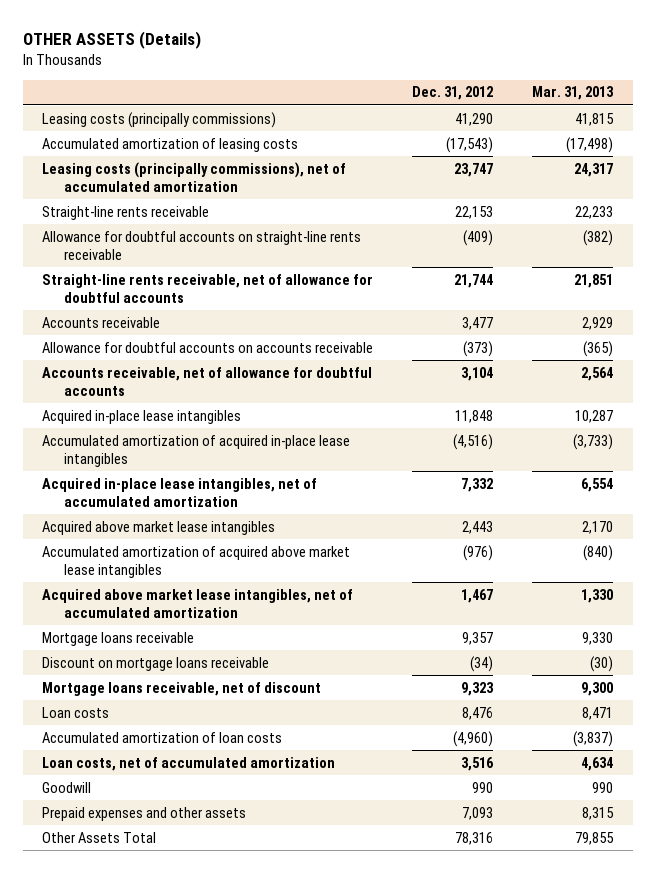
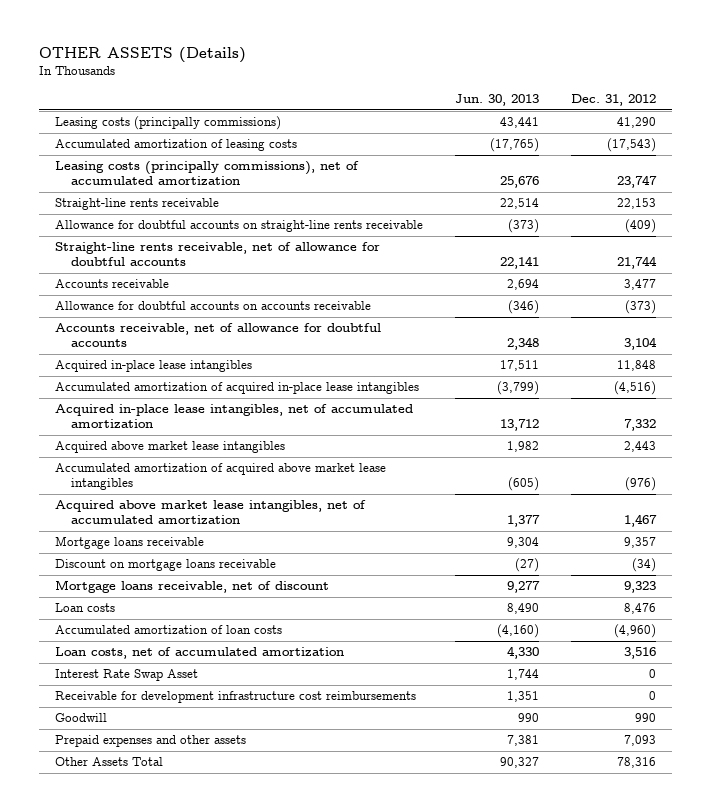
[532,86,615,101] Mar. 31, 2013 -> none
none -> [454,94,539,107] Jun. 30, 2013
none -> [54,669,198,682] Interest Rate Swap Asset
none -> [54,691,416,704] Receivable for development infrastructure cost reimbursements

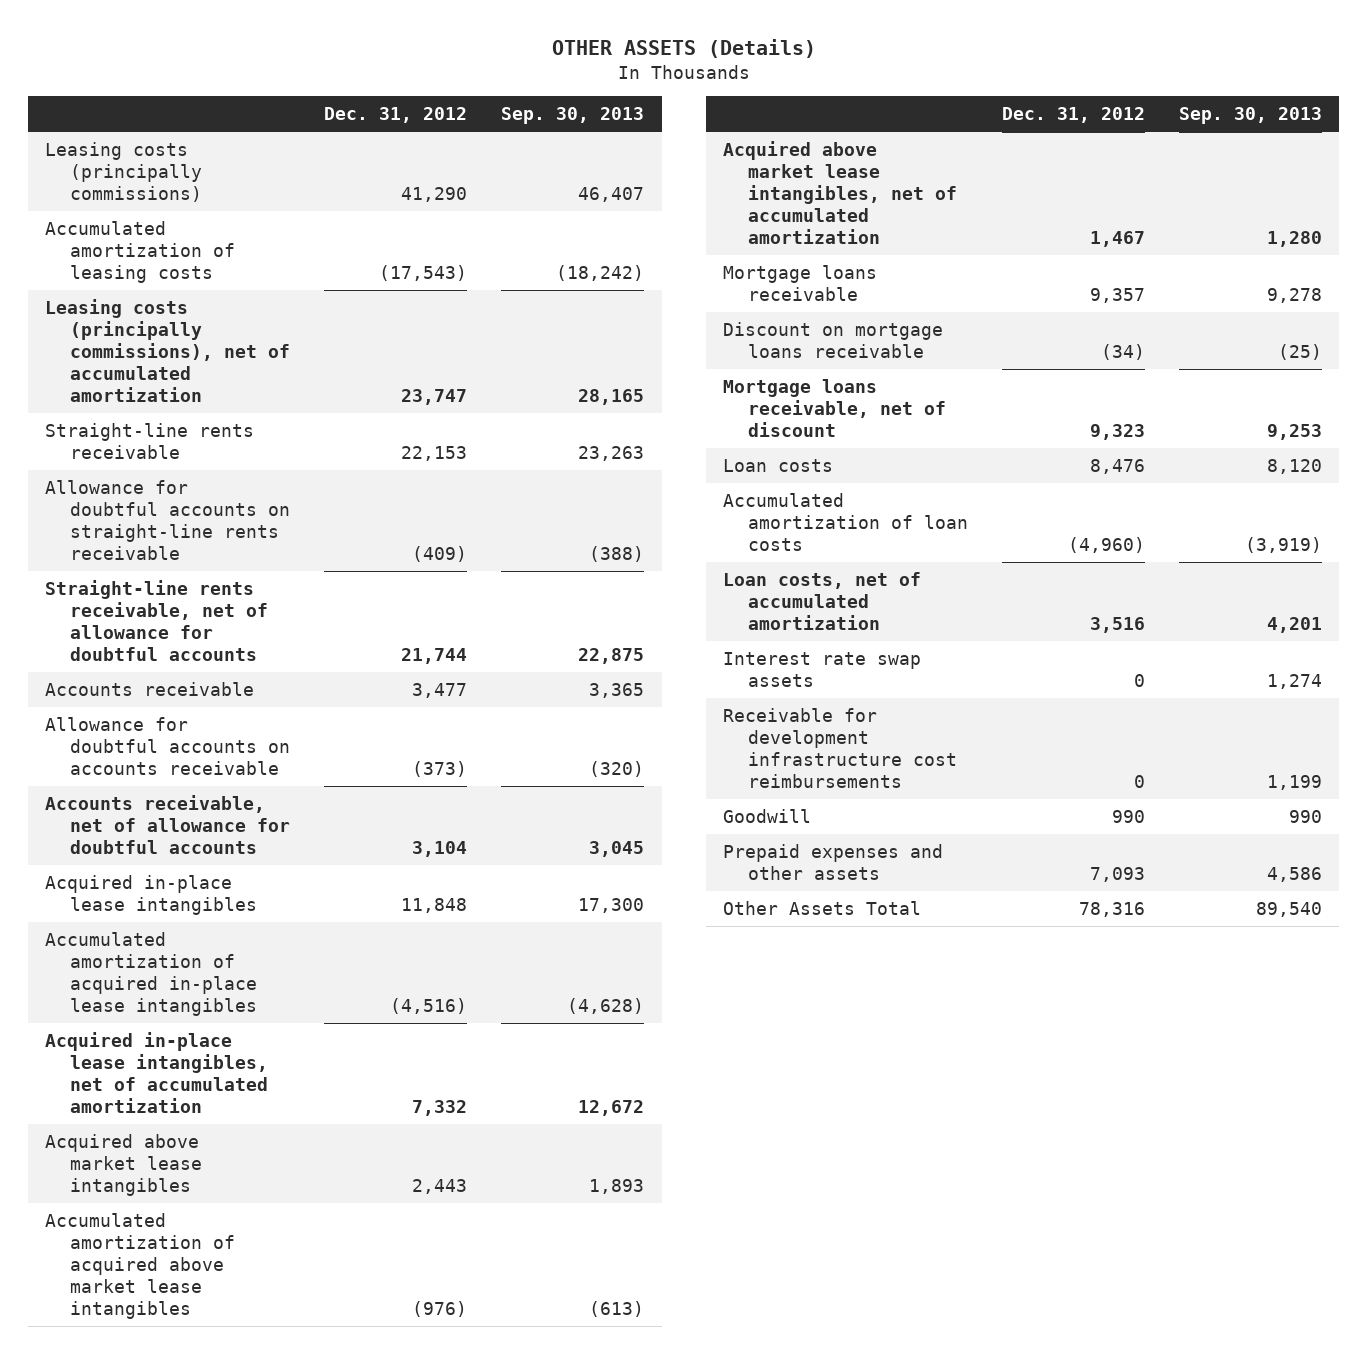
[454,94,539,107] Jun. 30, 2013 -> none
none -> [501,107,645,125] Sep. 30, 2013
[54,669,198,682] Interest Rate Swap Asset -> [722,651,921,687] Interest rate swap assets

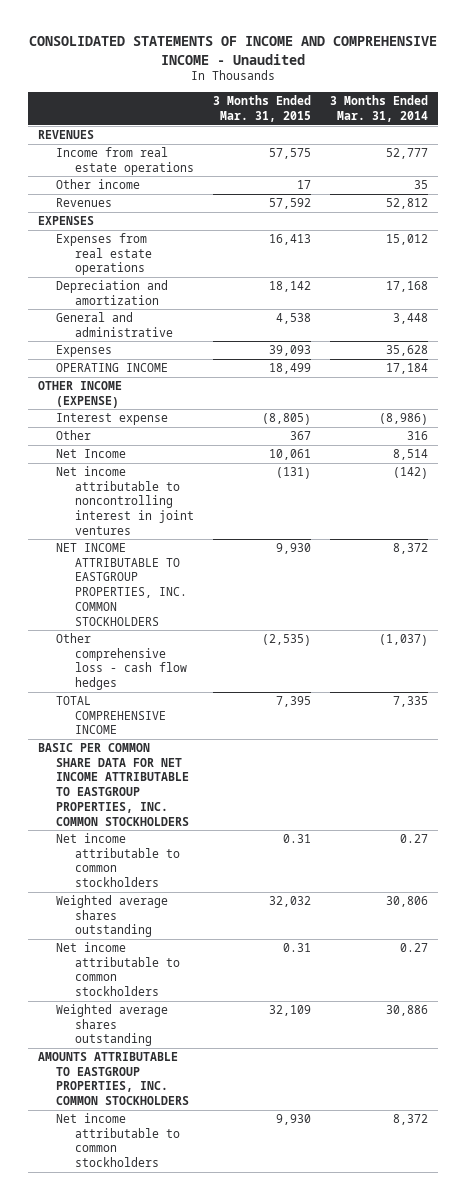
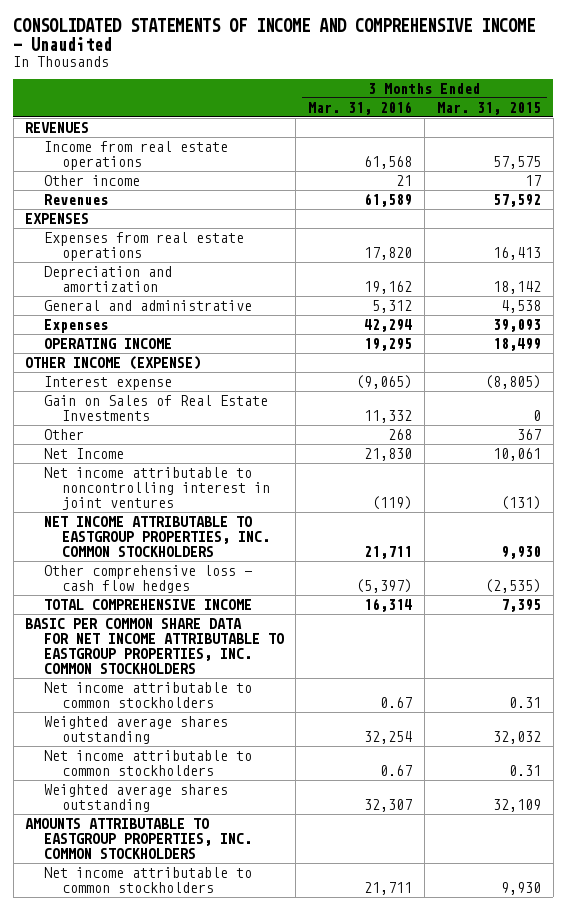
[330,95,429,122] 3 Months Ended Mar. 31, 2014 -> none
none -> [308,100,413,115] Mar. 31, 2016
none -> [43,394,268,421] Gain on Sales of Real Estate Investments

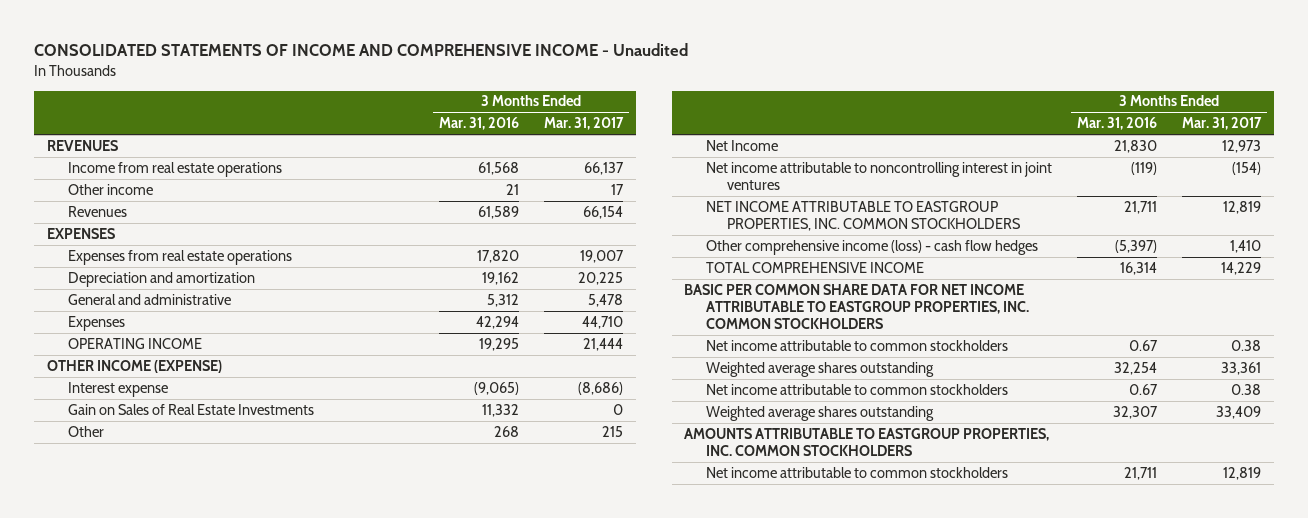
[436,101,541,115] Mar. 31, 2015 -> none
none -> [544,117,625,131] Mar. 31, 2017
[43,564,252,593] Other comprehensive loss - cash flow hedges -> [705,239,1038,255] Other comprehensive income (loss) - cash flow hedges

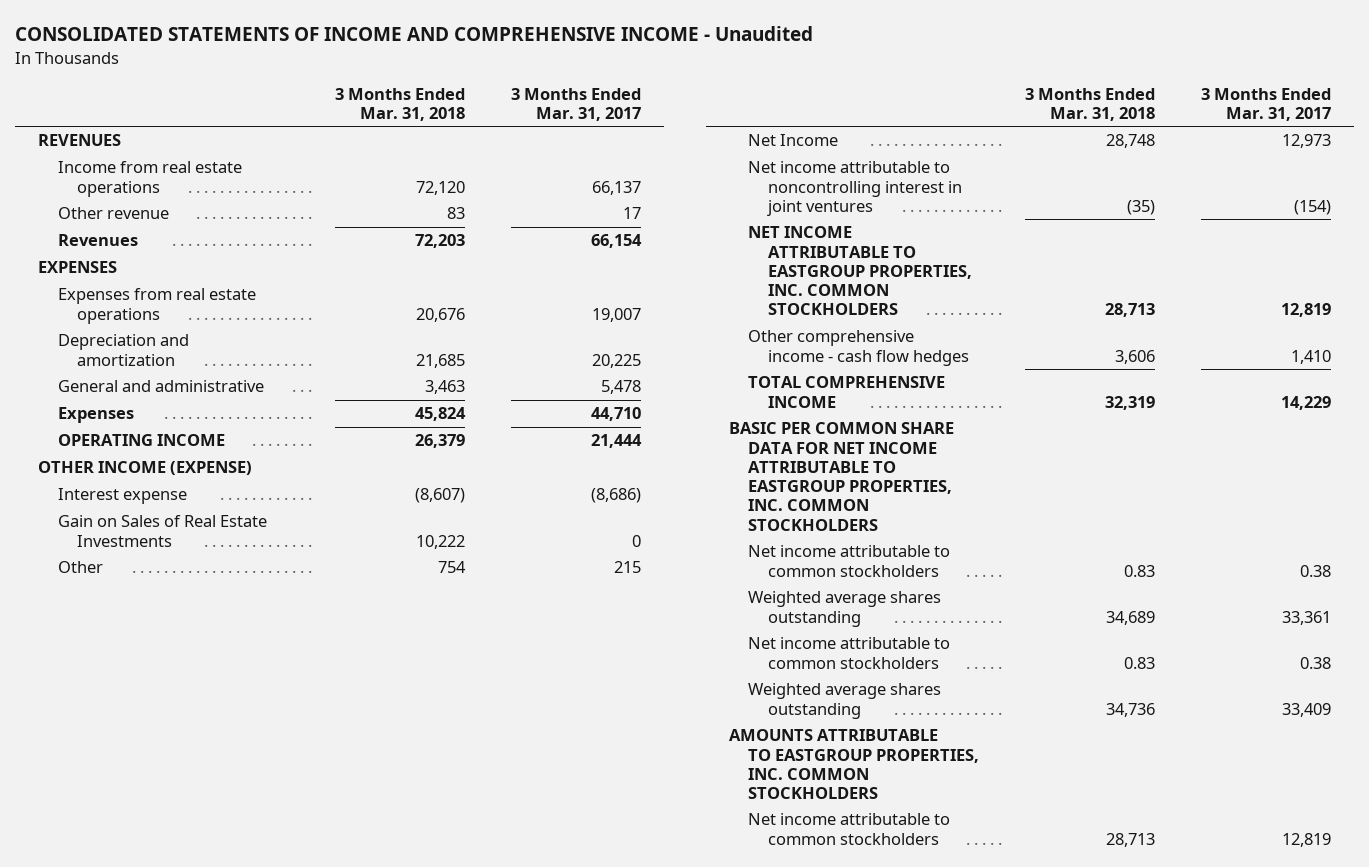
[438,117,519,131] Mar. 31, 2016 -> none
none -> [334,87,465,121] 3 Months Ended Mar. 31, 2018
[67,183,153,195] Other income -> [57,207,169,220] Other revenue
[705,239,1038,255] Other comprehensive income (loss) - cash flow hedges -> [748,330,969,366] Other comprehensive income - cash flow hedges

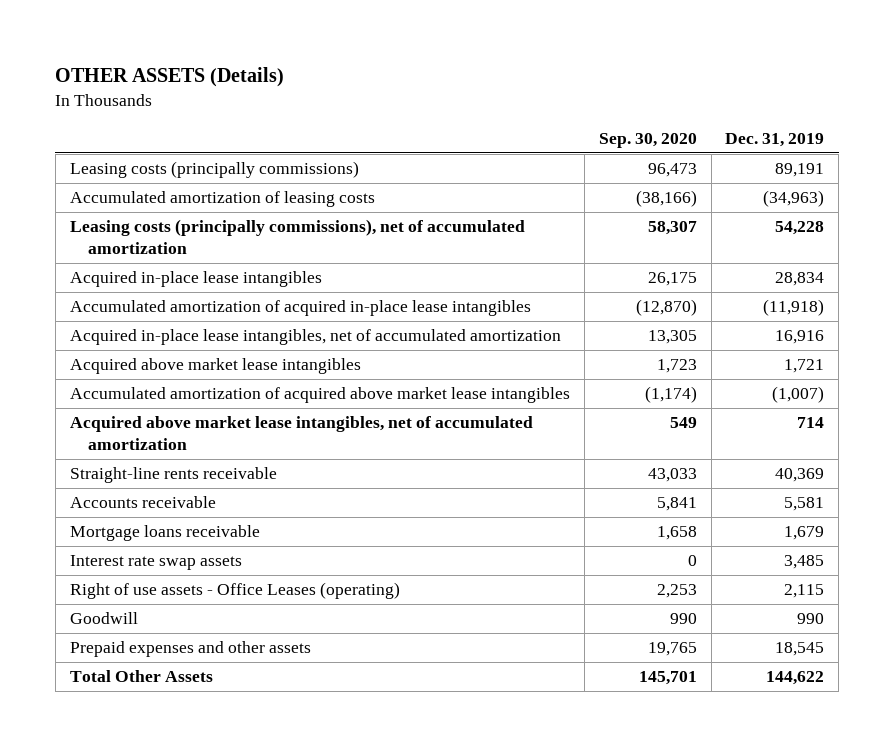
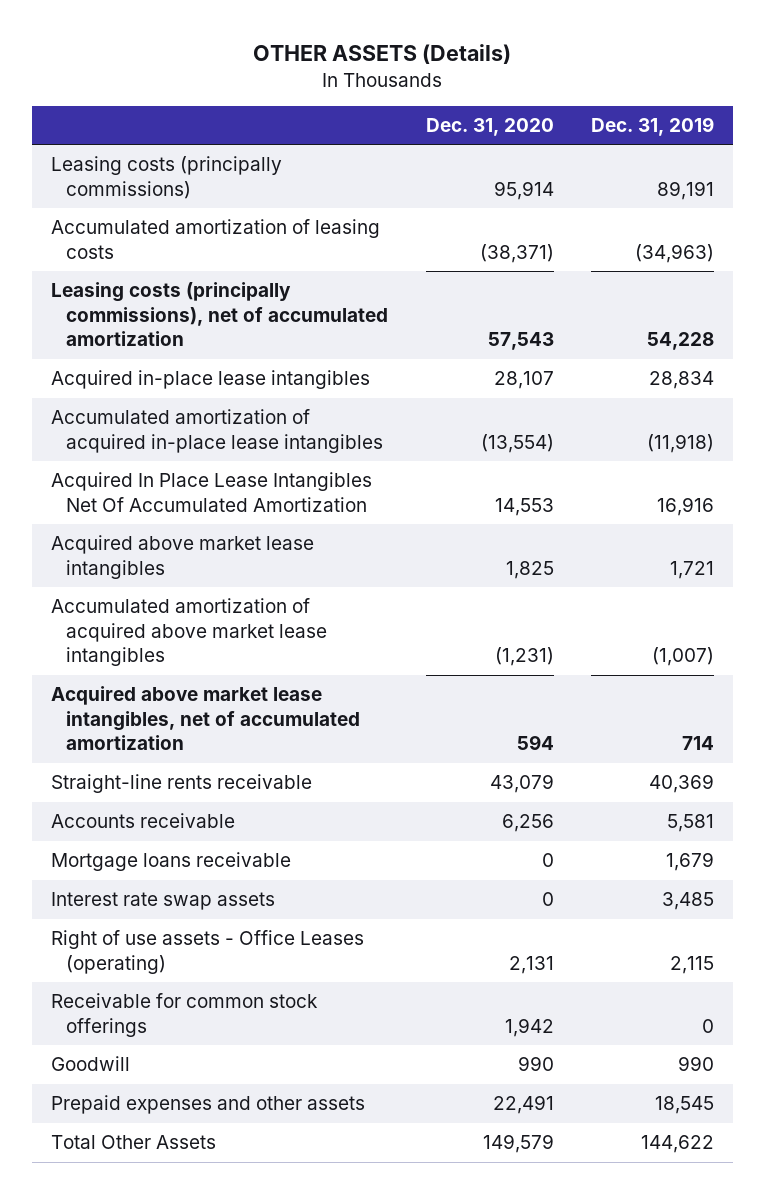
[598,132,697,148] Sep. 30, 2020 -> none
none -> [425,117,554,136] Dec. 31, 2020
[69,329,561,346] Acquired in-place lease intangibles, net of accumulated amortization -> [50,472,372,512] Acquired In Place Lease Intangibles Net Of Accumulated Amortization
none -> [50,993,318,1037] Receivable for common stock offerings

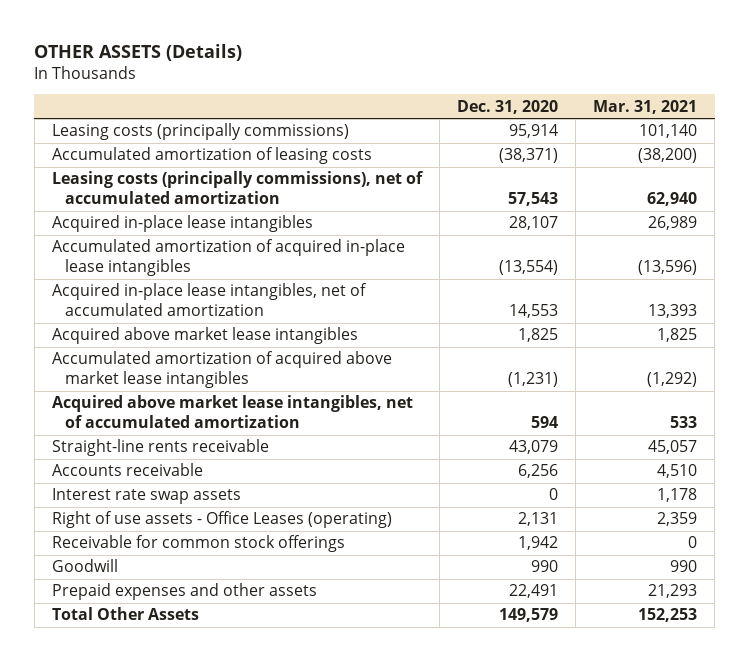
[590,116,714,136] Dec. 31, 2019 -> none
none -> [593,99,698,114] Mar. 31, 2021
[50,472,372,512] Acquired In Place Lease Intangibles Net Of Accumulated Amortization -> [51,283,367,317] Acquired in-place lease intangibles, net of accumulated amortization
[50,852,291,872] Mortgage loans receivable -> none

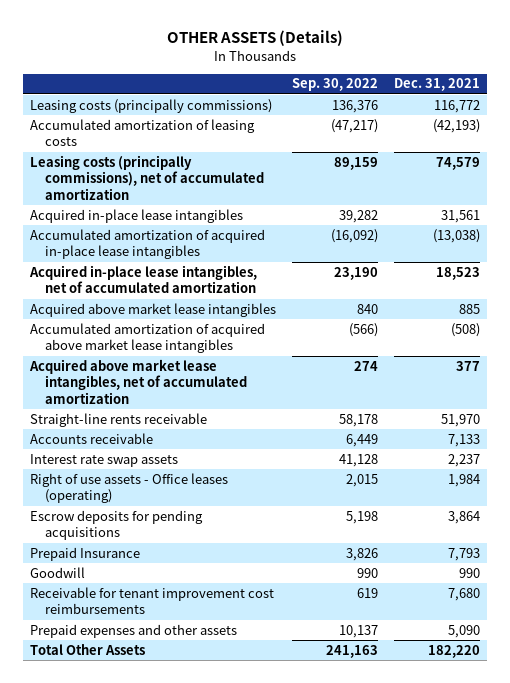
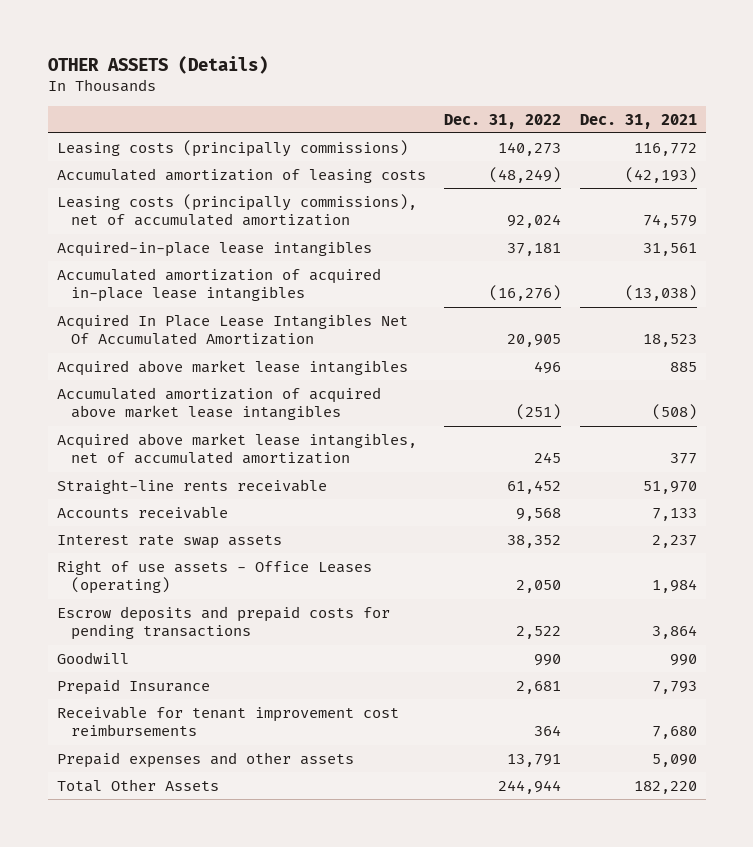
[291,78,378,92] Sep. 30, 2022 -> none
none -> [444,113,562,129] Dec. 31, 2022
[30,208,244,223] Acquired in-place lease intangibles -> [56,240,372,257] Acquired-in-place lease intangibles
[29,264,258,294] Acquired in-place lease intangibles, net of accumulated amortization -> [56,313,408,346] Acquired In Place Lease Intangibles Net Of Accumulated Amortization
[30,472,229,504] Right of use assets - Office leases (operating) -> [56,559,372,595] Right of use assets - Office Leases (operating)
[30,509,204,541] Escrow deposits for pending acquisitions -> [56,605,390,641] Escrow deposits and prepaid costs for pending transactions
[30,546,141,561] Prepaid Insurance -> [56,678,210,695] Prepaid Insurance

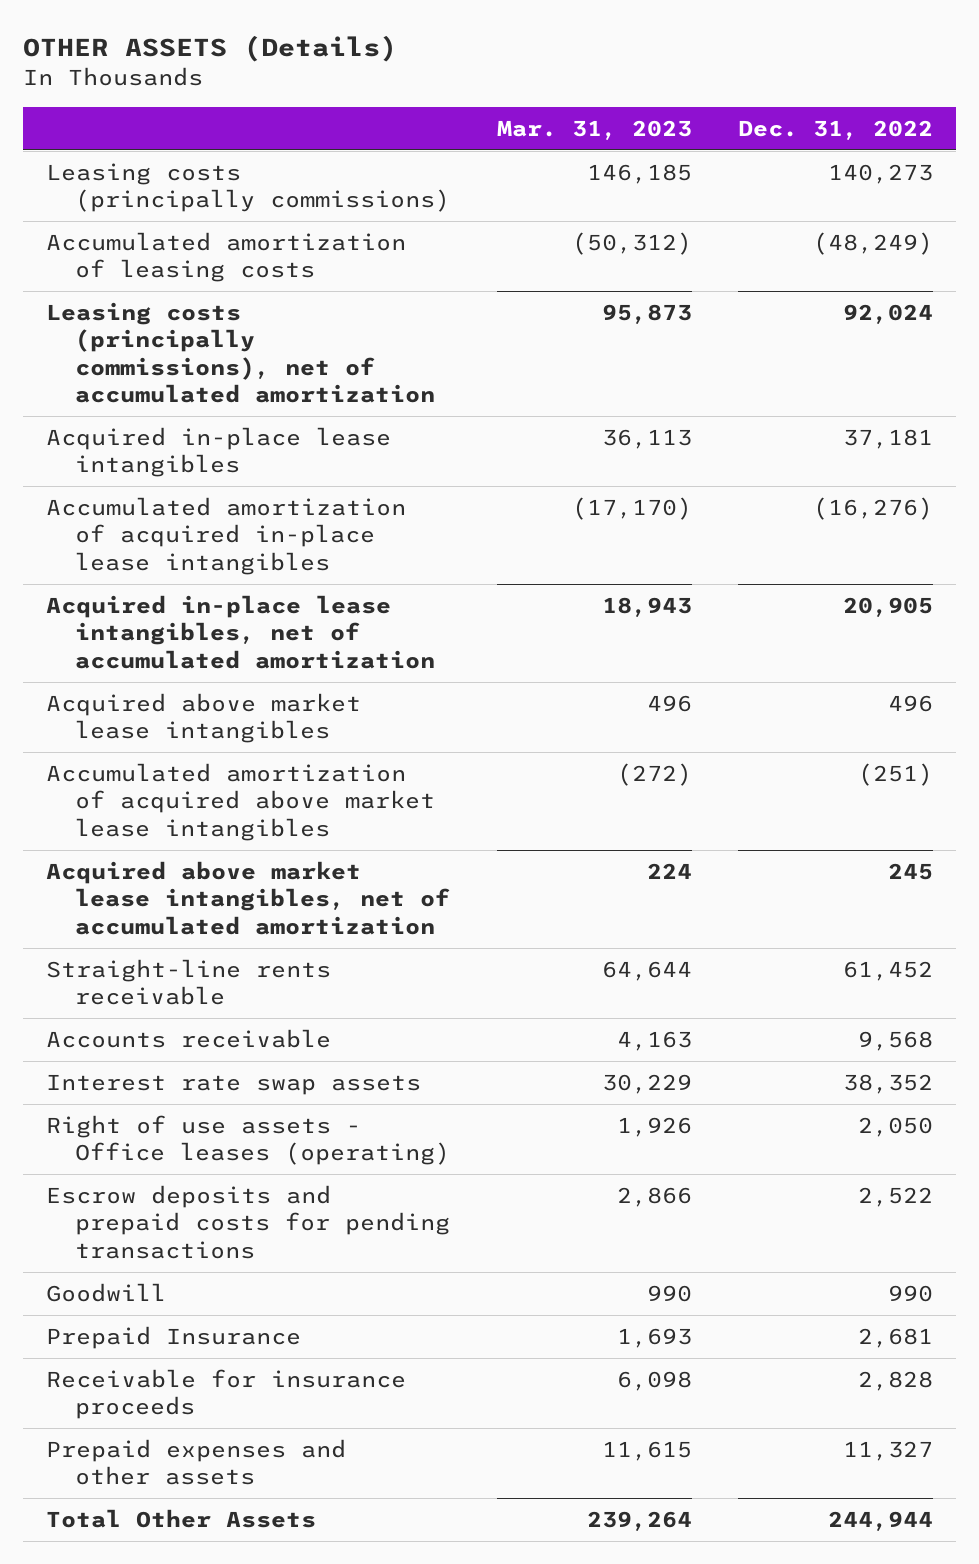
[579,113,697,129] Dec. 31, 2021 -> none
none -> [496,119,692,140] Mar. 31, 2023
[56,240,372,257] Acquired-in-place lease intangibles -> [46,427,392,478] Acquired in-place lease intangibles
[56,313,408,346] Acquired In Place Lease Intangibles Net Of Accumulated Amortization -> [46,595,436,669] Acquired in-place lease intangibles, net of accumulated amortization
[56,559,372,595] Right of use assets - Office Leases (operating) -> [46,1115,451,1166] Right of use assets - Office leases (operating)
[56,705,399,737] Receivable for tenant improvement cost reimbursements -> none
none -> [46,1369,407,1420] Receivable for insurance proceeds
[507,753,562,767] 13,791 -> [843,1441,934,1462] 11,327

